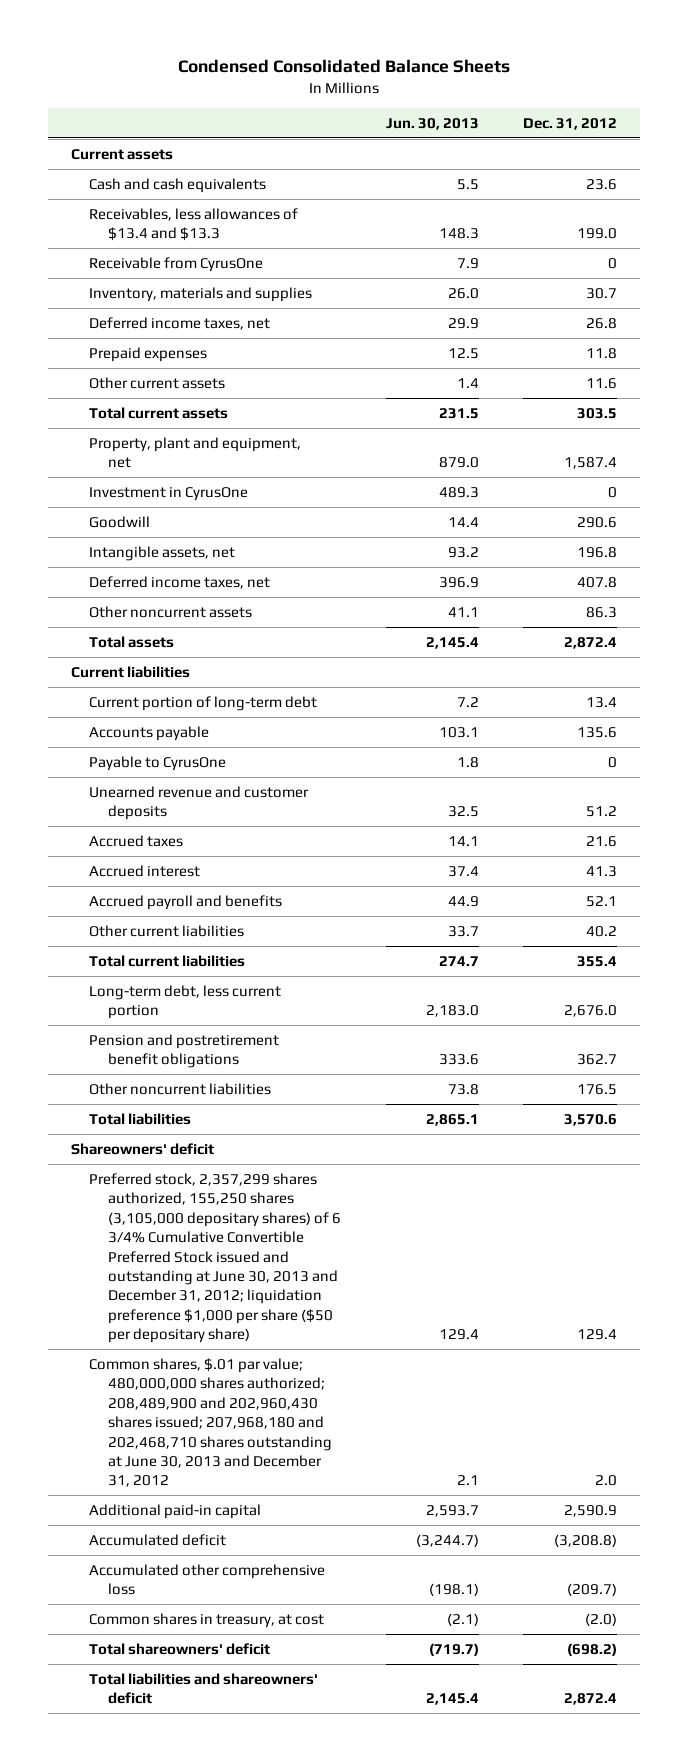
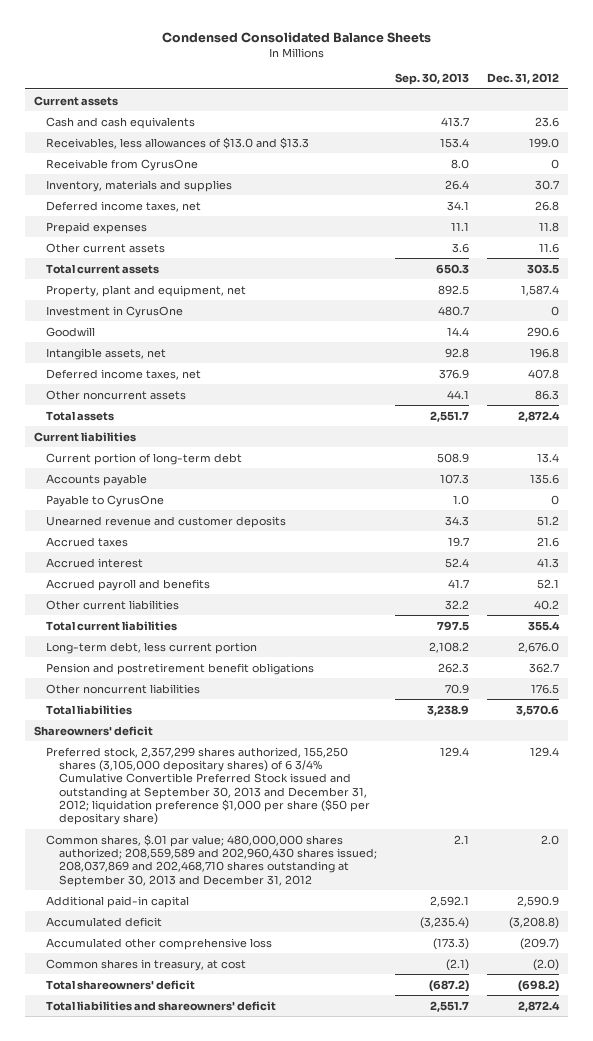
[385,117,479,130] Jun. 30, 2013 -> none
none -> [395,73,470,86] Sep. 30, 2013
[89,207,299,242] Receivables, less allowances of $13.4 and $13.3 -> [46,136,310,149] Receivables, less allowances of $13.0 and $13.3
[89,1172,342,1344] Preferred stock, 2,357,299 shares authorized, 155,250 shares (3,105,000 depositary shares) of 6 3/4% Cumulative Convertible Preferred Stock issued and outstanding at June 30, 2013 and December 31, 2012; liquidation preference $1,000 per share ($50 per depositary share) -> [46,746,370,826] Preferred stock, 2,357,299 shares authorized, 155,250 shares (3,105,000 depositary shares) of 6 3/4% Cumulative Convertible Preferred Stock issued and outstanding at September 30, 2013 and December 31, 2012; liquidation preference $1,000 per share ($50 per depositary share)
[89,1357,333,1488] Common shares, $.01 par value; 480,000,000 shares authorized; 208,489,900 and 202,960,430 shares issued; 207,968,180 and 202,468,710 shares outstanding at June 30, 2013 and December 31, 2012 -> [46,833,377,887] Common shares, $.01 par value; 480,000,000 shares authorized; 208,559,589 and 202,960,430 shares issued; 208,037,869 and 202,468,710 shares outstanding at September 30, 2013 and December 31, 2012

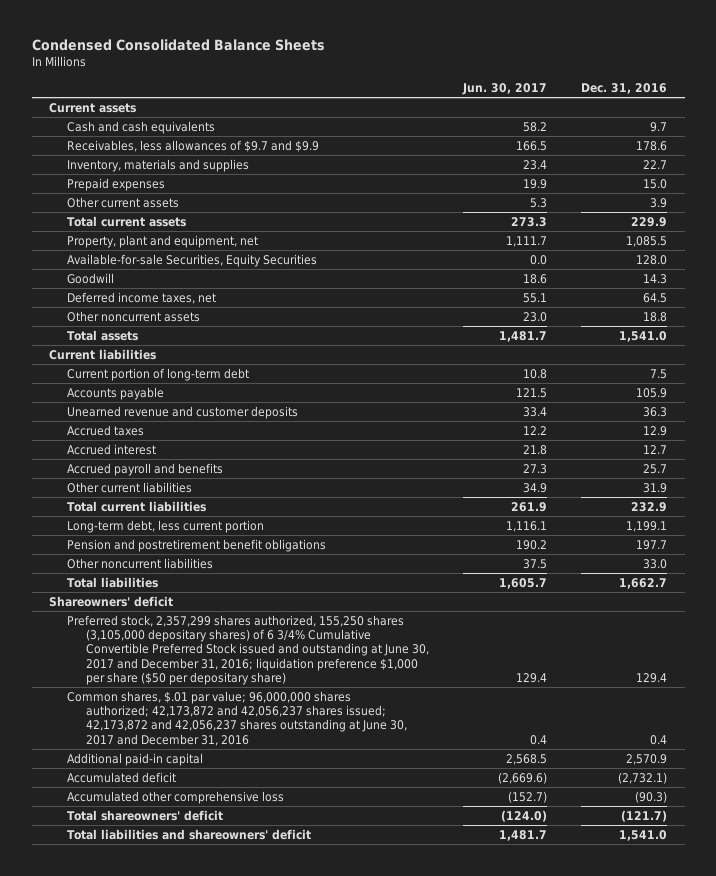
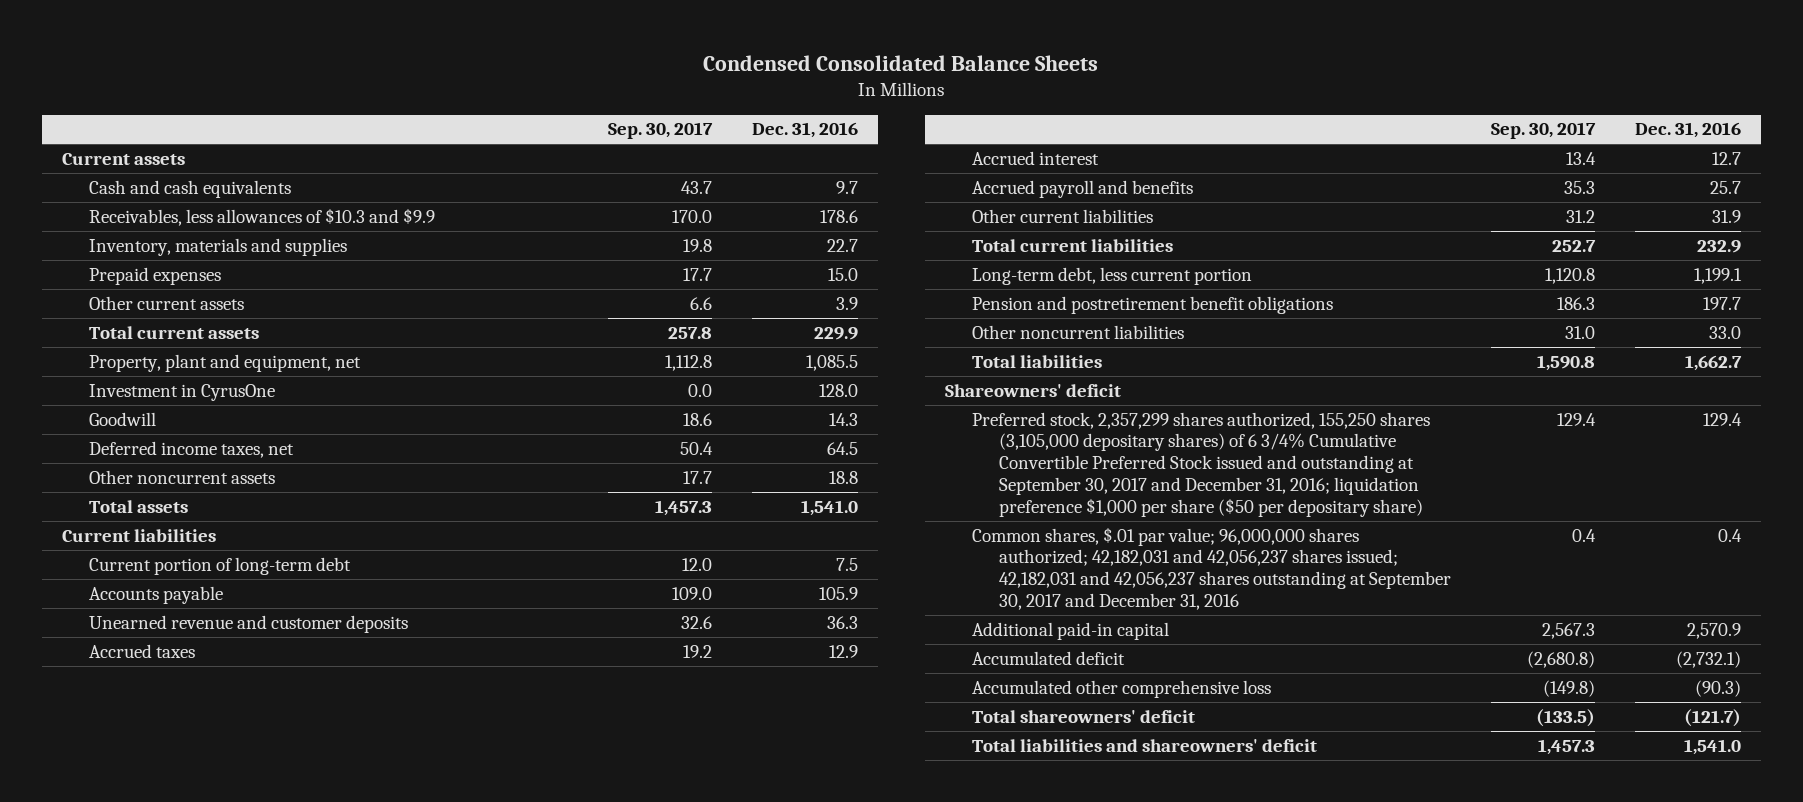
[461,83,547,96] Jun. 30, 2017 -> none
none -> [608,122,714,140] Sep. 30, 2017
[67,139,320,152] Receivables, less allowances of $9.7 and $9.9 -> [89,207,436,226] Receivables, less allowances of $10.3 and $9.9
[67,253,318,267] Available-for-sale Securities, Equity Securities -> [89,383,276,401] Investment in CyrusOne
[67,614,429,685] Preferred stock, 2,357,299 shares authorized, 155,250 shares (3,105,000 depositary shares) of 6 3/4% Cumulative Convertible Preferred Stock issued and outstanding at June 30, 2017 and December 31, 2016; liquidation preference $1,000 per share ($50 per depositary share) -> [971,411,1430,517] Preferred stock, 2,357,299 shares authorized, 155,250 shares (3,105,000 depositary shares) of 6 3/4% Cumulative Convertible Preferred Stock issued and outstanding at September 30, 2017 and December 31, 2016; liquidation preference $1,000 per share ($50 per depositary share)
[67,690,407,746] Common shares, $.01 par value; 96,000,000 shares authorized; 42,173,872 and 42,056,237 shares issued; 42,173,872 and 42,056,237 shares outstanding at June 30, 2017 and December 31, 2016 -> [971,526,1452,610] Common shares, $.01 par value; 96,000,000 shares authorized; 42,182,031 and 42,056,237 shares issued; 42,182,031 and 42,056,237 shares outstanding at September 30, 2017 and December 31, 2016

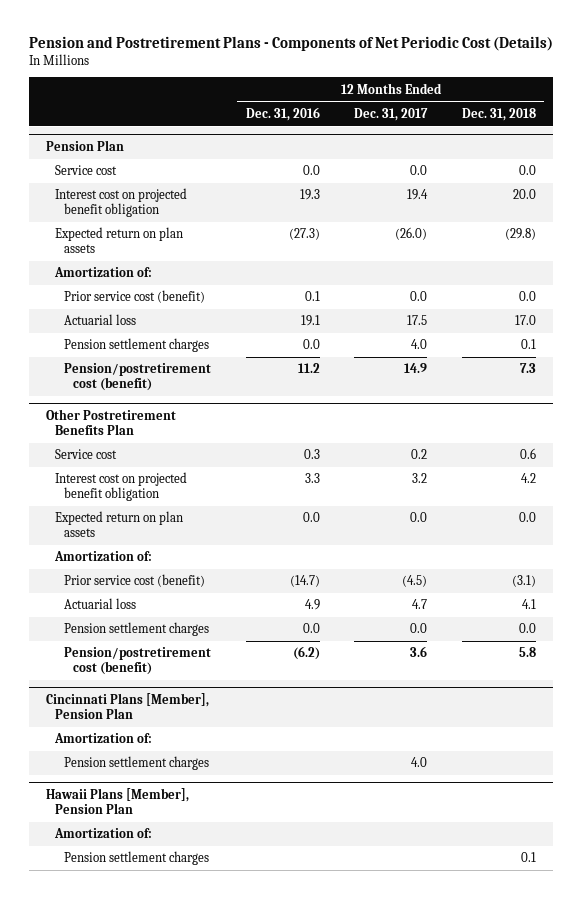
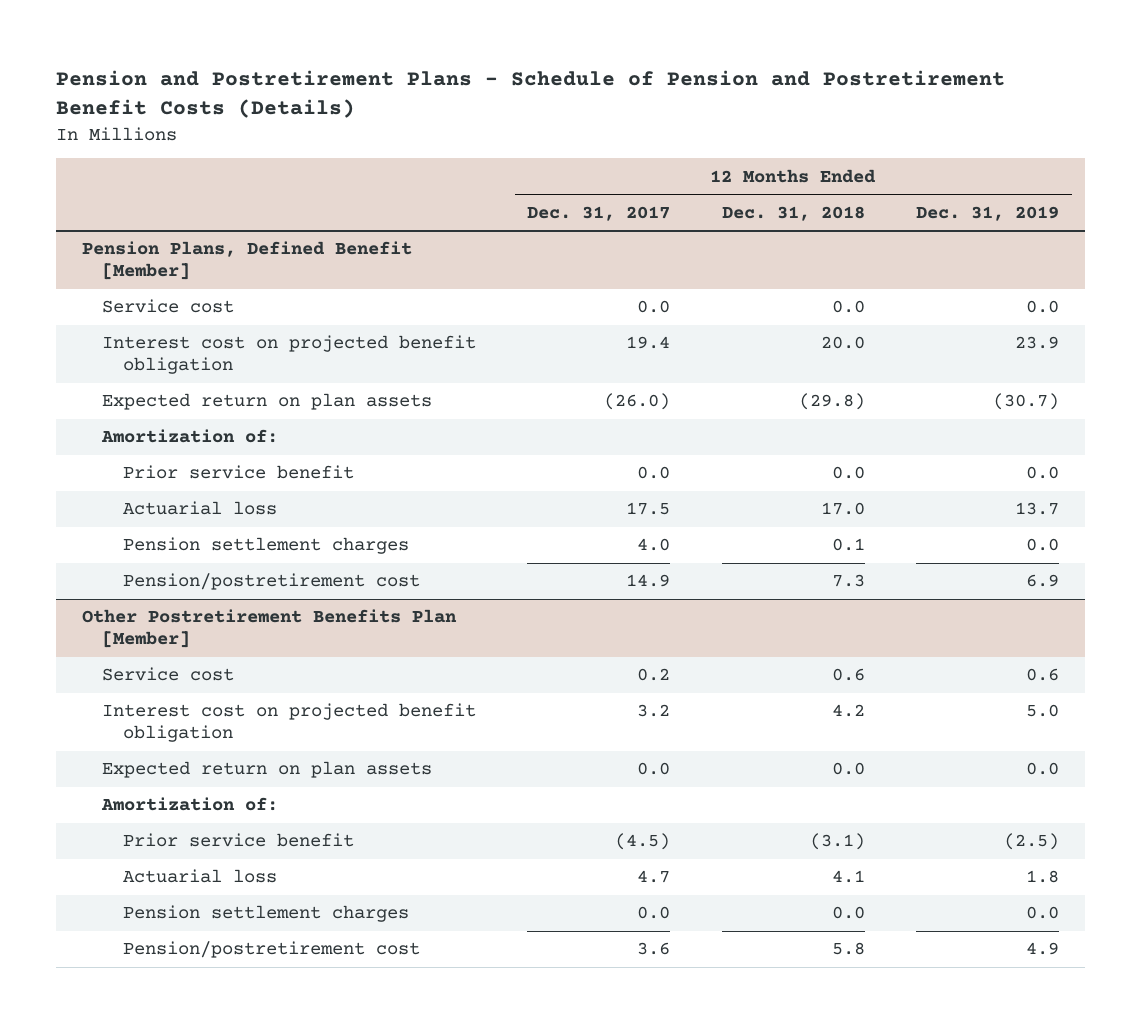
[28,35,553,51] Pension and Postretirement Plans - Components of Net Periodic Cost (Details) -> [56,70,1006,119] Pension and Postretirement Plans - Schedule of Pension and Postretirement Benefit Costs (Details)
[245,106,320,121] Dec. 31, 2016 -> none
none -> [915,205,1059,221] Dec. 31, 2019
[45,139,124,151] Pension Plan -> [81,241,412,281] Pension Plans, Defined Benefit [Member]
[64,290,206,304] Prior service cost (benefit) -> [122,465,354,480] Prior service benefit
[64,363,212,392] Pension/postretirement cost (benefit) -> [122,573,420,591] Pension/postretirement cost
[45,408,176,435] Other Postretirement Benefits Plan -> [81,609,457,649] Other Postretirement Benefits Plan [Member]
[64,574,206,588] Prior service cost (benefit) -> [122,833,354,848] Prior service benefit
[45,692,209,719] Cincinnati Plans [Member], Pension Plan -> none
[53,733,152,744] Amortization of: -> none
[64,756,210,771] Pension settlement charges -> none
[45,787,189,814] Hawaii Plans [Member], Pension Plan -> none
[53,828,152,839] Amortization of: -> none
[64,851,210,866] Pension settlement charges -> none
[64,647,212,676] Pension/postretirement cost (benefit) -> [122,941,420,959] Pension/postretirement cost

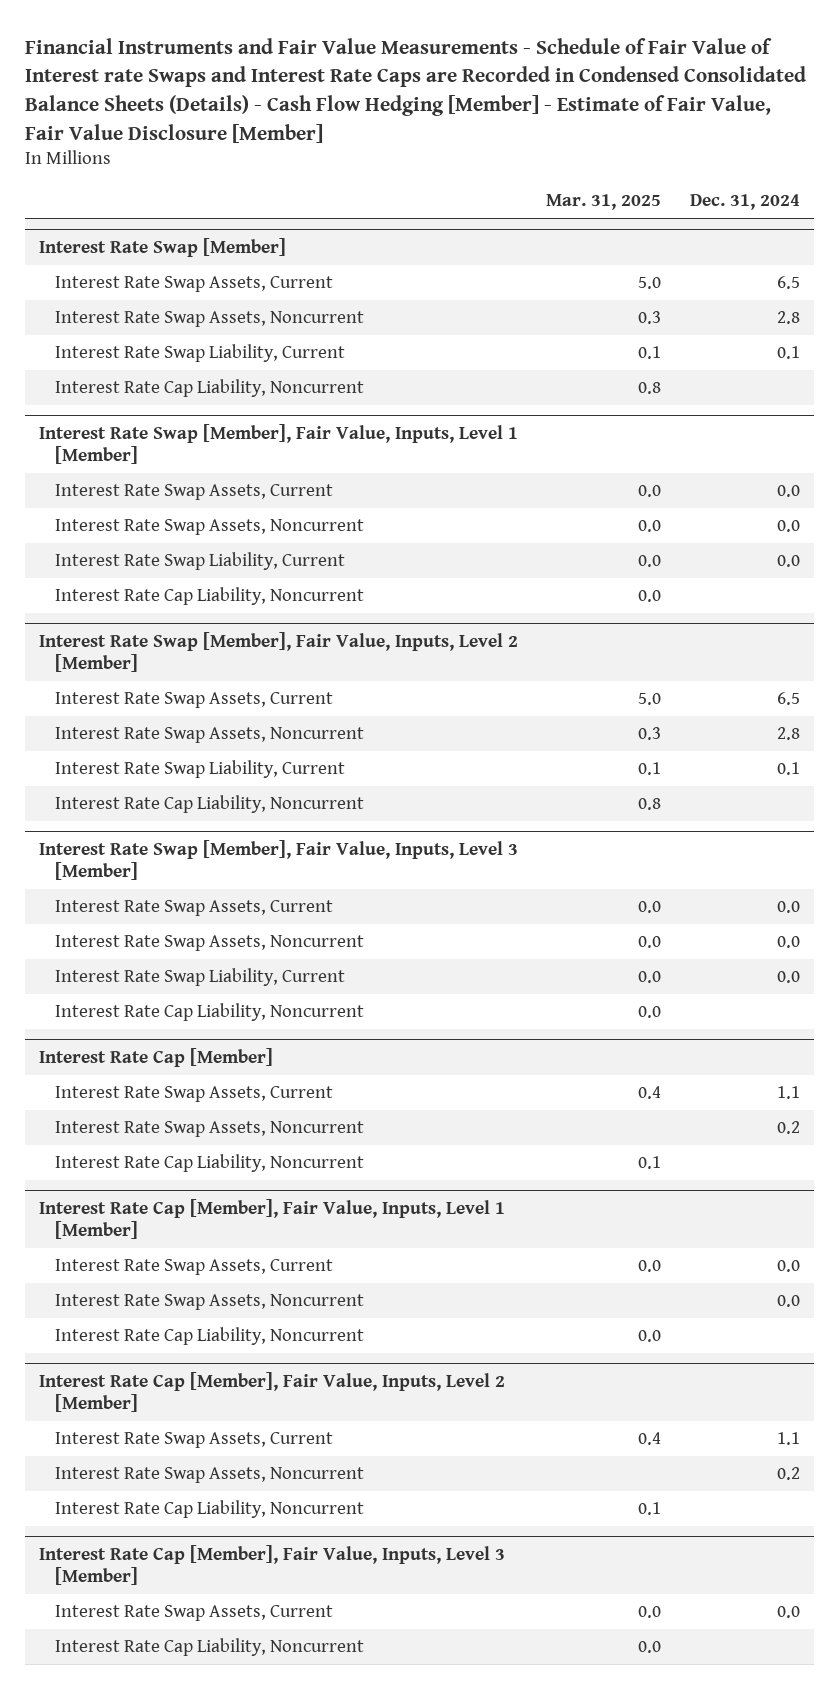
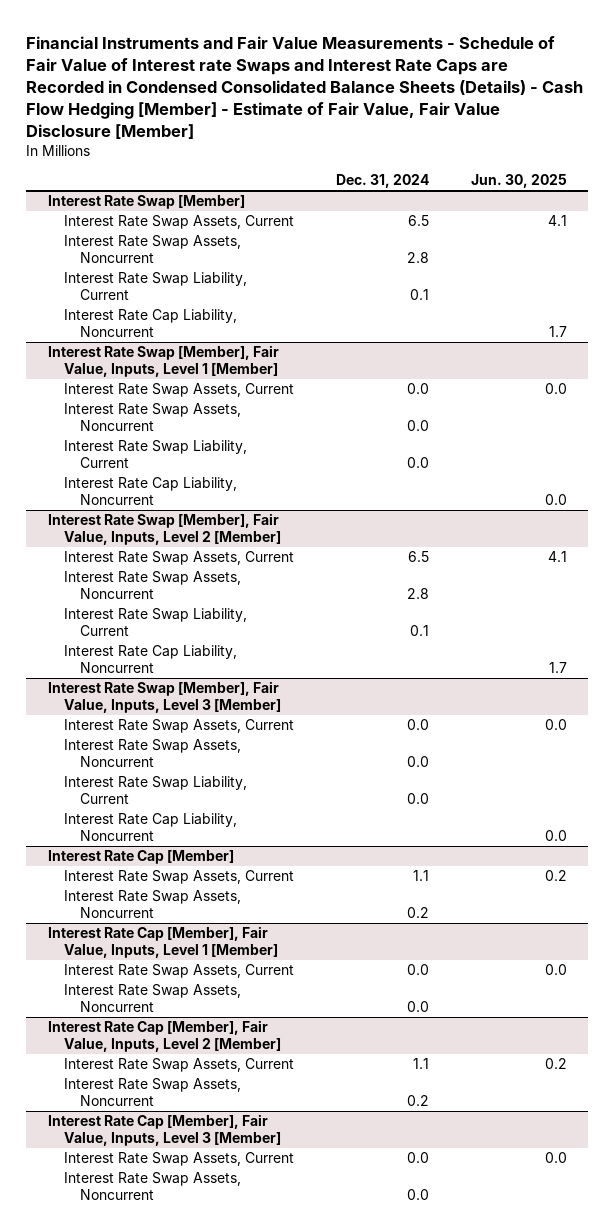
[546,194,662,211] Mar. 31, 2025 -> none
none -> [470,174,567,189] Jun. 30, 2025
[55,1154,365,1173] Interest Rate Cap Liability, Noncurrent -> none
[55,1327,365,1346] Interest Rate Cap Liability, Noncurrent -> none
[55,1500,365,1519] Interest Rate Cap Liability, Noncurrent -> none
[55,1638,365,1657] Interest Rate Cap Liability, Noncurrent -> none
none -> [63,1172,241,1200] Interest Rate Swap Assets, Noncurrent

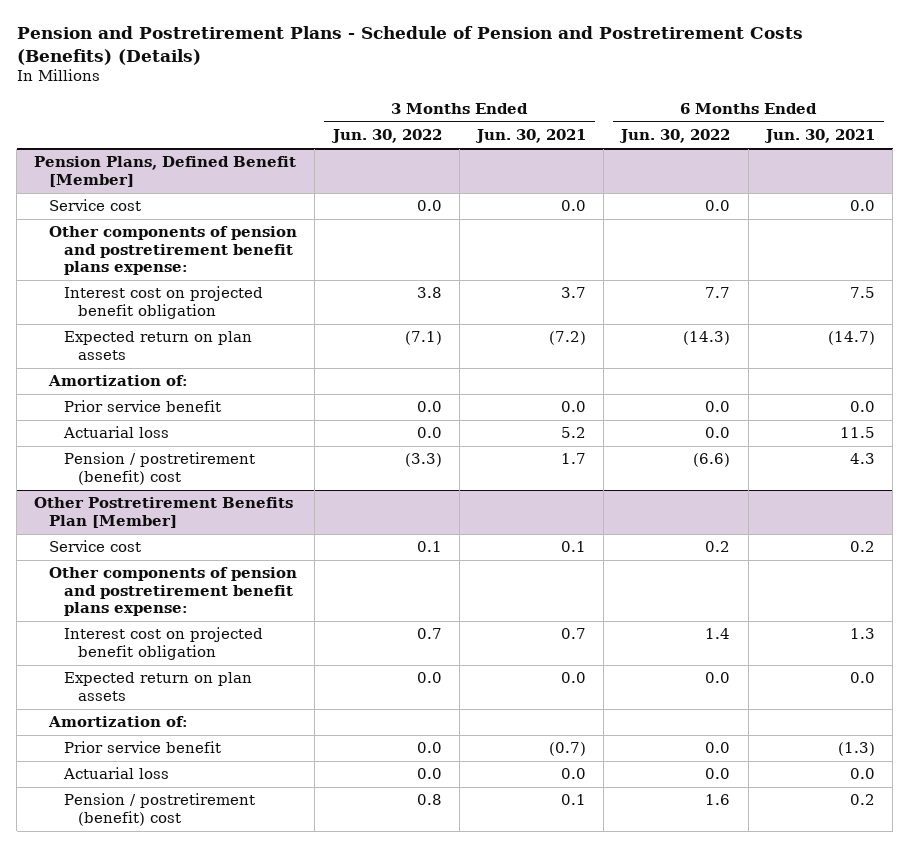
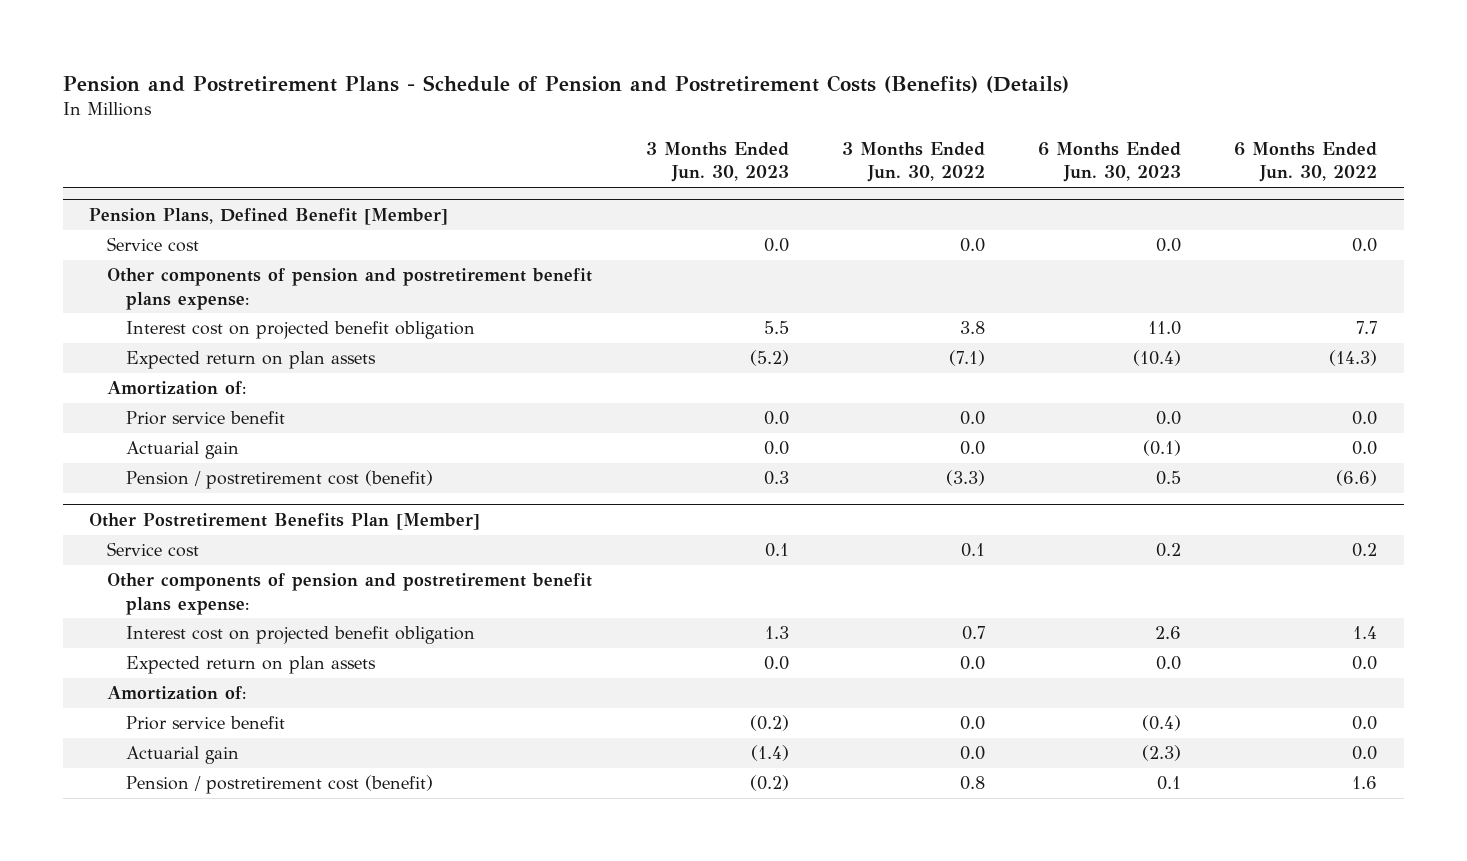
[474,129,586,144] Jun. 30, 2021 -> none
[763,129,875,144] Jun. 30, 2021 -> none
none -> [645,142,789,183] 3 Months Ended Jun. 30, 2023
none -> [1038,142,1182,183] 6 Months Ended Jun. 30, 2023
[62,426,169,439] Actuarial loss -> [125,441,239,460] Actuarial gain
[63,452,255,485] Pension / postretirement (benefit) cost -> [125,470,433,490] Pension / postretirement cost (benefit)
[62,767,169,780] Actuarial loss -> [125,746,239,765] Actuarial gain
[63,793,255,826] Pension / postretirement (benefit) cost -> [125,775,433,795] Pension / postretirement cost (benefit)

